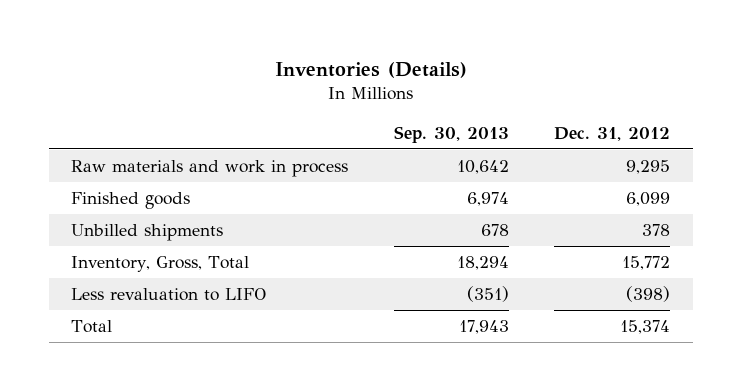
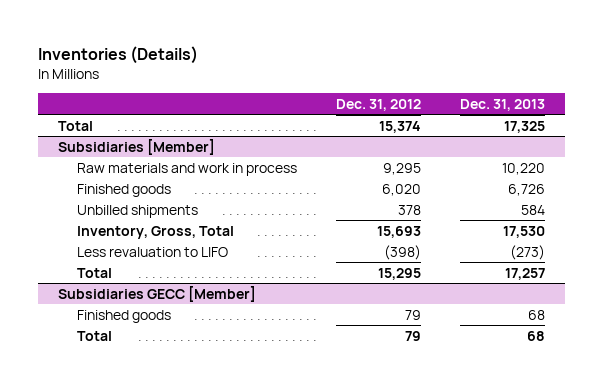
[393,125,509,143] Sep. 30, 2013 -> none
none -> [460,98,546,111] Dec. 31, 2013
[71,320,113,334] Total -> [57,120,93,131] Total
none -> [57,138,215,155] Subsidiaries [Member]
[626,192,671,207] 6,099 -> [382,183,422,196] 6,020
[622,256,671,271] 15,772 -> [377,225,422,238] 15,693
none -> [77,267,113,278] Total
none -> [57,285,256,302] Subsidiaries GECC [Member]
none -> [77,309,172,323] Finished goods
none -> [77,330,113,341] Total

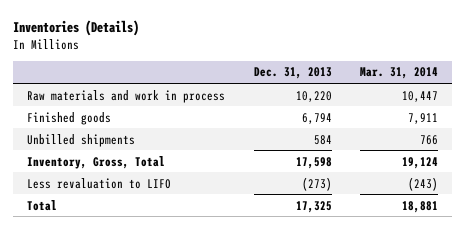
[336,98,422,111] Dec. 31, 2012 -> none
none -> [360,67,439,80] Mar. 31, 2014
[57,138,215,155] Subsidiaries [Member] -> none
[508,183,546,196] 6,726 -> [301,112,332,124] 6,794
[503,225,546,238] 17,530 -> [295,156,332,169] 17,598
[77,267,113,278] Total -> none
[57,285,256,302] Subsidiaries GECC [Member] -> none
[77,309,172,323] Finished goods -> none
[77,330,113,341] Total -> none
[57,120,93,131] Total -> [27,199,58,211] Total

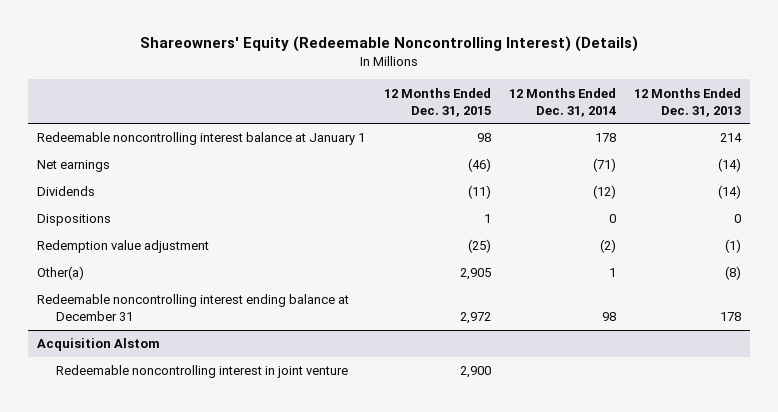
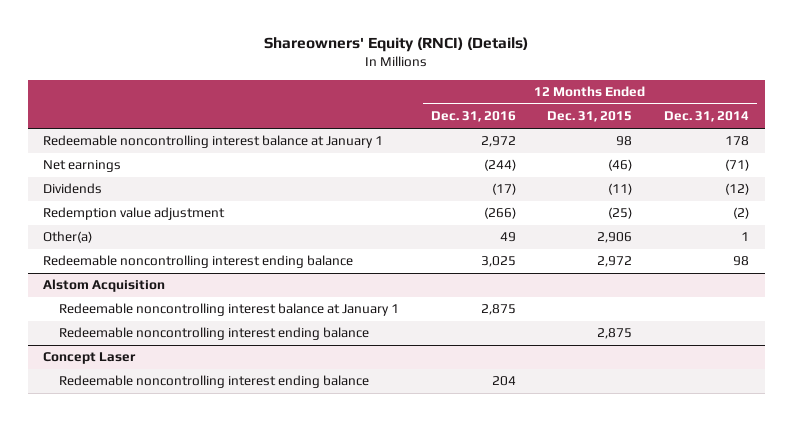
[140,36,639,53] Shareowners' Equity (Redeemable Noncontrolling Interest) (Details) -> [264,37,529,53] Shareowners' Equity (RNCI) (Details)
[634,87,742,117] 12 Months Ended Dec. 31, 2013 -> none
none -> [430,111,516,123] Dec. 31, 2016
[37,214,112,227] Dispositions -> none
[56,365,349,379] Redeemable noncontrolling interest in joint venture -> none
[459,268,491,281] 2,905 -> [597,232,633,244] 2,906
[37,294,350,322] Redeemable noncontrolling interest ending balance at December 31 -> [43,255,354,269] Redeemable noncontrolling interest ending balance
[37,338,161,352] Acquisition Alstom -> [43,279,166,293] Alstom Acquisition
none -> [59,303,400,317] Redeemable noncontrolling interest balance at January 1
none -> [59,327,370,341] Redeemable noncontrolling interest ending balance
none -> [43,352,137,365] Concept Laser
none -> [59,375,370,389] Redeemable noncontrolling interest ending balance

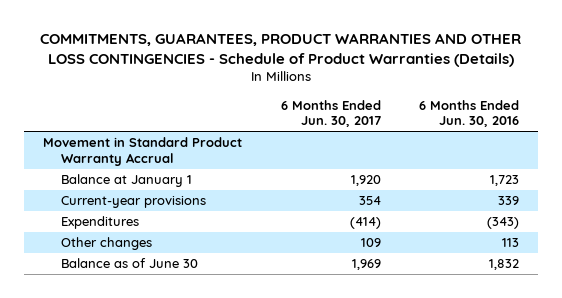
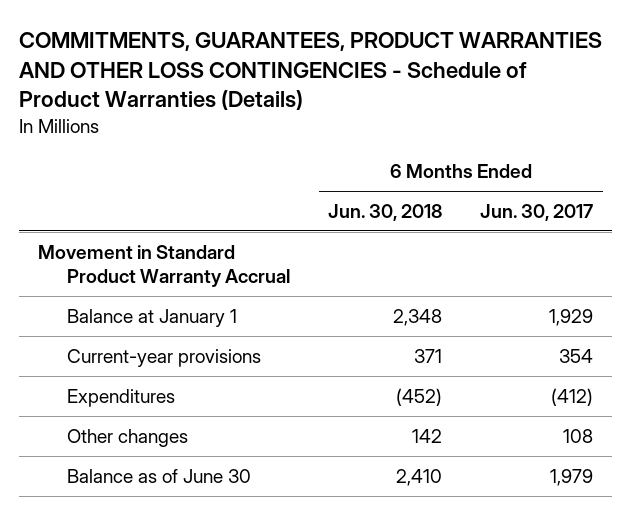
[418,99,519,128] 6 Months Ended Jun. 30, 2016 -> none
none -> [328,204,443,222] Jun. 30, 2018
[350,175,381,187] 1,920 -> [549,308,594,326] 1,929
[349,217,381,230] (414) -> [551,387,594,406] (412)
[360,238,381,248] 109 -> [563,428,594,443] 108
[351,259,381,271] 1,969 -> [550,468,594,486] 1,979

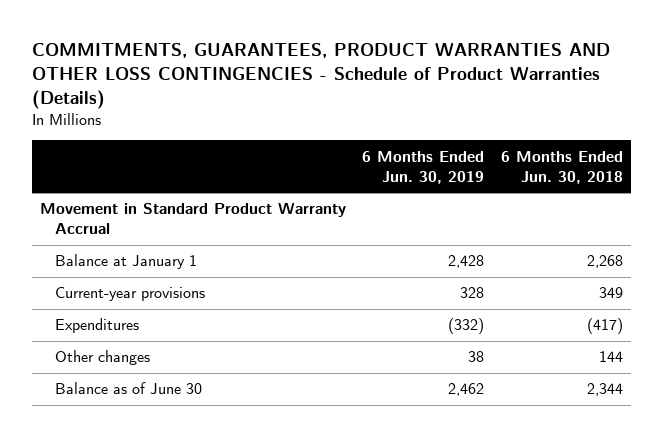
[480,204,594,222] Jun. 30, 2017 -> none
none -> [362,150,485,184] 6 Months Ended Jun. 30, 2019
[393,308,443,326] 2,348 -> [586,255,623,269] 2,268
[414,348,443,363] 371 -> [598,287,623,299] 349
[396,387,443,406] (452) -> [586,318,623,335] (417)
[412,428,443,443] 142 -> [598,351,623,363] 144
[396,468,443,486] 2,410 -> [586,383,623,397] 2,344

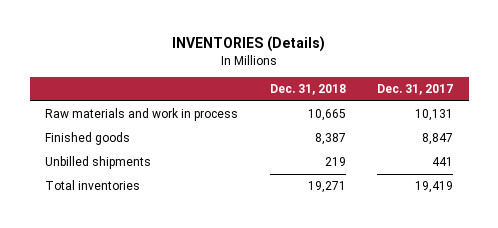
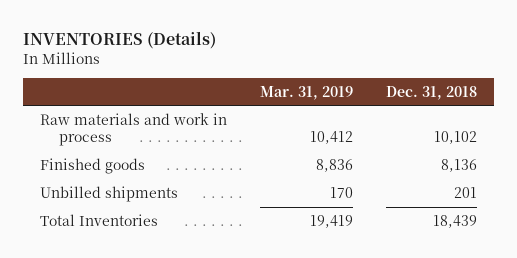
[377,84,454,96] Dec. 31, 2017 -> none
none -> [260,85,354,100] Mar. 31, 2019
[307,109,346,122] 10,665 -> [434,131,478,145] 10,102
[314,133,346,146] 8,387 -> [441,158,478,172] 8,136
[324,157,346,167] 219 -> [454,186,478,198] 201
[45,180,141,191] Total inventories -> [39,213,158,226] Total Inventories
[307,181,346,194] 19,271 -> [433,214,478,228] 18,439

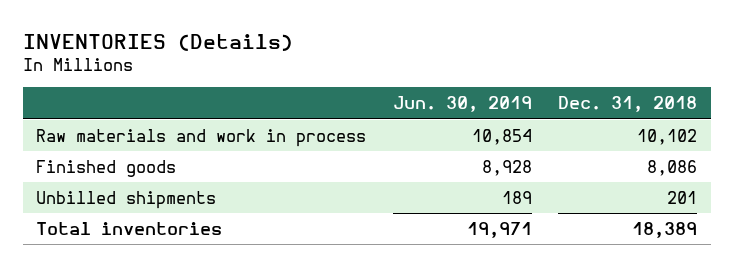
[260,85,354,100] Mar. 31, 2019 -> none
none -> [392,96,532,113] Jun. 30, 2019
[441,158,478,172] 8,136 -> [647,159,698,176] 8,086
[39,213,158,226] Total Inventories -> [36,221,223,235] Total inventories
[433,214,478,228] 18,439 -> [632,221,698,238] 18,389

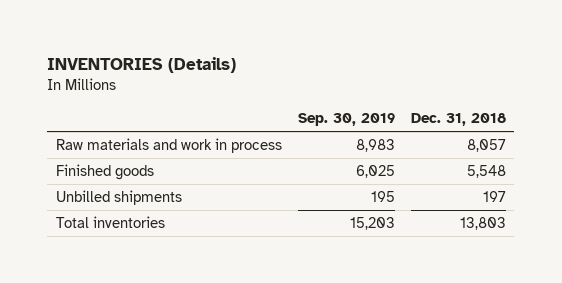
[392,96,532,113] Jun. 30, 2019 -> none
none -> [297,113,395,127] Sep. 30, 2019
[637,128,698,145] 10,102 -> [466,139,506,153] 8,057
[647,159,698,176] 8,086 -> [466,165,506,179] 5,548
[667,190,698,204] 201 -> [482,191,506,203] 197
[632,221,698,238] 18,389 -> [459,217,506,231] 13,803

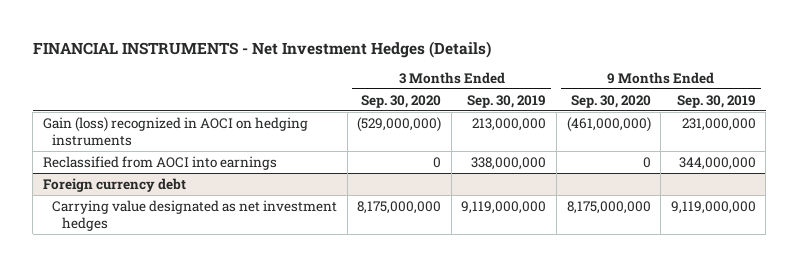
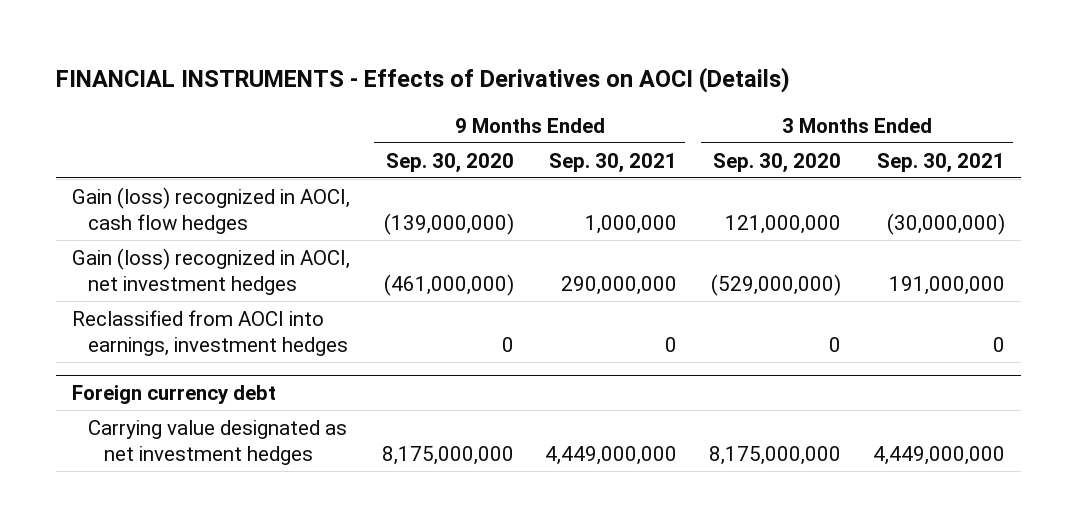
[32,40,491,58] FINANCIAL INSTRUMENTS - Net Investment Hedges (Details) -> [55,67,790,94] FINANCIAL INSTRUMENTS - Effects of Derivatives on AOCI (Details)
[467,94,547,108] Sep. 30, 2019 -> none
[676,94,756,108] Sep. 30, 2019 -> none
none -> [549,152,678,173] Sep. 30, 2021
none -> [877,152,1006,173] Sep. 30, 2021
none -> [71,186,350,234] Gain (loss) recognized in AOCI, cash flow hedges
[42,116,308,147] Gain (loss) recognized in AOCI on hedging instruments -> [71,247,350,295] Gain (loss) recognized in AOCI, net investment hedges
[42,155,277,170] Reclassified from AOCI into earnings -> [71,309,348,356] Reclassified from AOCI into earnings, investment hedges

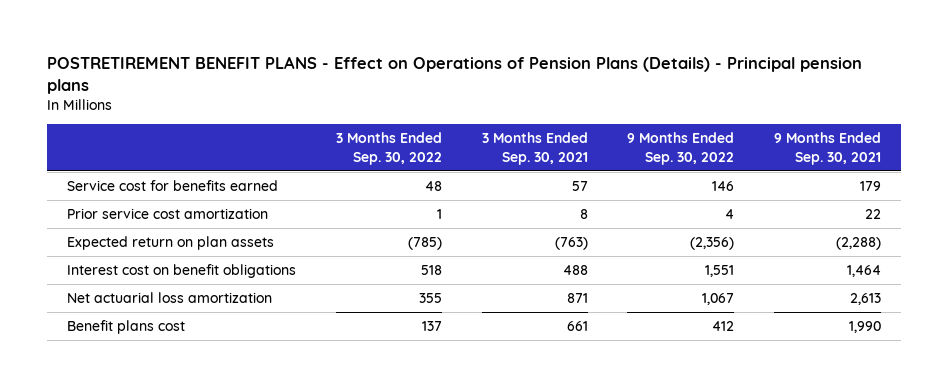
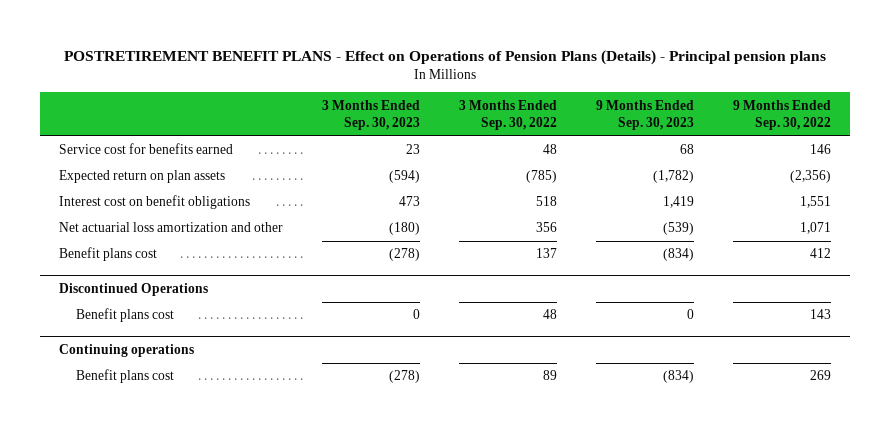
[481,132,588,165] 3 Months Ended Sep. 30, 2021 -> none
[774,132,882,165] 9 Months Ended Sep. 30, 2021 -> none
none -> [322,99,421,131] 3 Months Ended Sep. 30, 2023
none -> [596,99,695,131] 9 Months Ended Sep. 30, 2023
[66,208,268,220] Prior service cost amortization -> none
[66,292,272,304] Net actuarial loss amortization -> [59,222,284,233] Net actuarial loss amortization and other
[418,293,442,304] 355 -> [536,222,558,233] 356
[702,293,735,306] 1,067 -> [799,222,831,235] 1,071
none -> [59,283,209,297] Discontinued Operations
none -> [75,308,174,323] Benefit plans cost
none -> [59,344,195,358] Continuing operations
none -> [75,369,174,384] Benefit plans cost

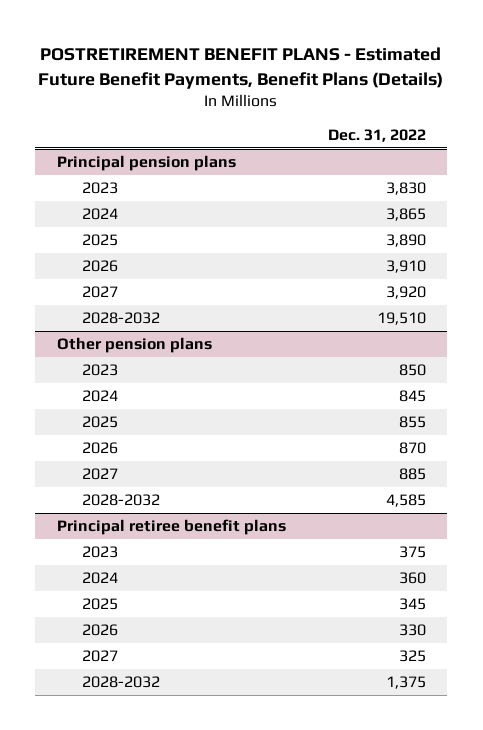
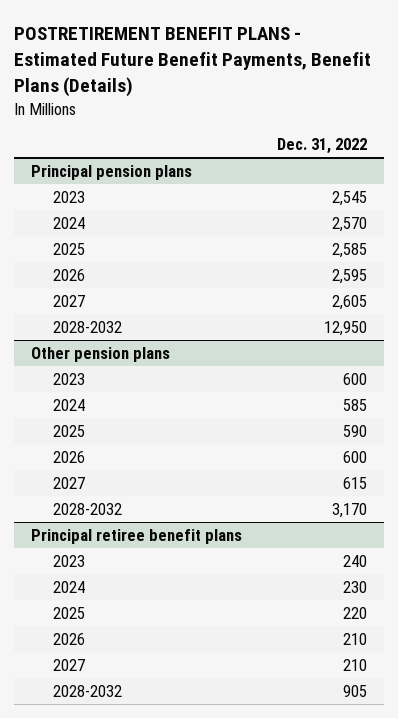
[386,182,427,196] 3,830 -> [331,190,367,206] 2,545
[386,208,427,222] 3,865 -> [331,216,367,232] 2,570
[386,234,427,248] 3,890 -> [331,242,367,258] 2,585
[386,260,427,274] 3,910 -> [331,268,367,284] 2,595
[386,286,427,300] 3,920 -> [331,294,367,310] 2,605
[377,312,427,326] 19,510 -> [323,320,367,336] 12,950
[399,364,427,377] 850 -> [342,372,367,385] 600
[399,390,427,403] 845 -> [342,398,367,411] 585
[399,416,427,429] 855 -> [342,424,367,437] 590
[399,442,427,455] 870 -> [342,450,367,463] 600
[399,468,427,481] 885 -> [342,476,367,489] 615
[386,494,427,508] 4,585 -> [331,502,367,518] 3,170
[399,546,427,559] 375 -> [342,554,367,567] 240
[399,572,427,585] 360 -> [342,580,367,593] 230
[399,598,427,611] 345 -> [342,606,367,619] 220
[399,624,427,637] 330 -> [342,632,367,645] 210
[399,650,427,663] 325 -> [342,658,367,671] 210
[386,676,427,690] 1,375 -> [342,684,367,697] 905

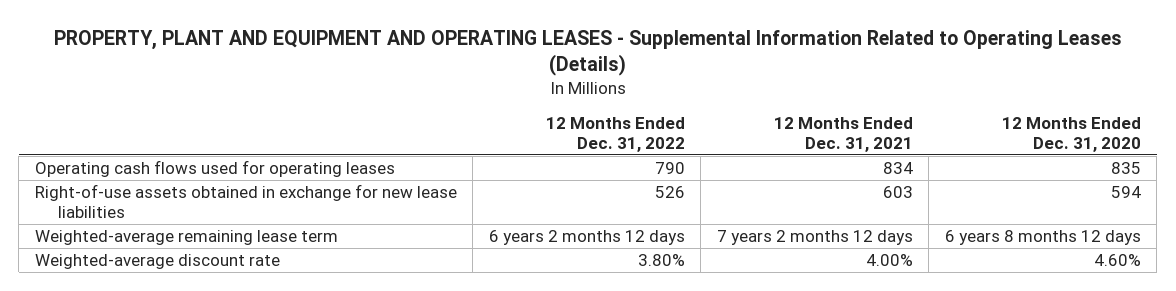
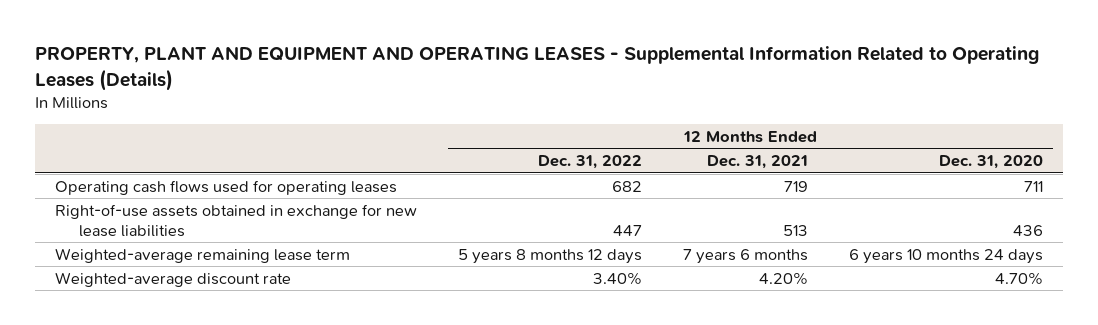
[654,162,685,175] 790 -> [612,180,643,192] 682
[882,162,913,175] 834 -> [784,180,809,192] 719
[1110,162,1141,175] 835 -> [1024,180,1044,192] 711
[654,186,685,199] 526 -> [613,224,643,236] 447
[882,186,913,199] 603 -> [783,224,809,236] 513
[1110,186,1141,199] 594 -> [1013,224,1044,236] 436
[488,230,685,246] 6 years 2 months 12 days -> [458,248,643,264] 5 years 8 months 12 days
[716,230,913,246] 7 years 2 months 12 days -> [683,248,809,264] 7 years 6 months
[944,230,1141,246] 6 years 8 months 12 days -> [849,248,1044,264] 6 years 10 months 24 days
[637,254,685,267] 3.80% -> [593,271,643,285] 3.40%
[865,254,913,267] 4.00% -> [759,271,809,285] 4.20%
[1093,254,1141,267] 4.60% -> [995,271,1044,285] 4.70%

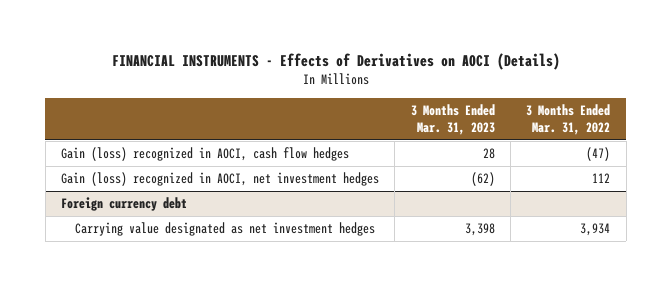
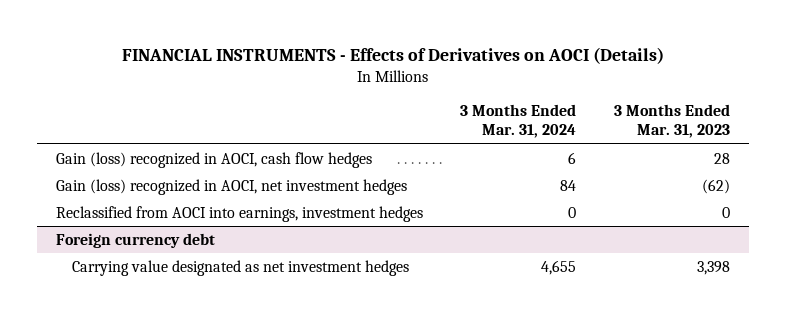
[526,104,611,135] 3 Months Ended Mar. 31, 2022 -> none
none -> [460,104,577,139] 3 Months Ended Mar. 31, 2024
none -> [55,205,423,222] Reclassified from AOCI into earnings, investment hedges

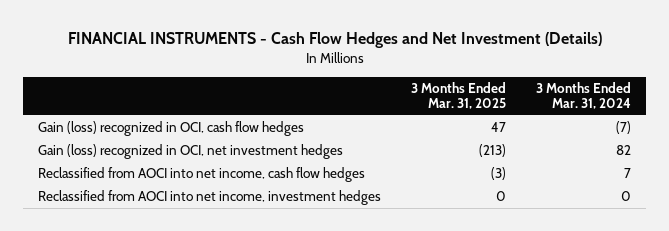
[121,46,664,64] FINANCIAL INSTRUMENTS - Effects of Derivatives on AOCI (Details) -> [67,32,602,49] FINANCIAL INSTRUMENTS - Cash Flow Hedges and Net Investment (Details)
[614,104,731,139] 3 Months Ended Mar. 31, 2023 -> none
none -> [411,81,507,110] 3 Months Ended Mar. 31, 2025
[55,232,215,248] Foreign currency debt -> none
[71,259,409,276] Carrying value designated as net investment hedges -> none
[55,151,372,168] Gain (loss) recognized in AOCI, cash flow hedges -> [38,121,305,137] Gain (loss) recognized in OCI, cash flow hedges
[568,151,577,164] 6 -> [616,121,632,135] (7)
[55,178,407,195] Gain (loss) recognized in AOCI, net investment hedges -> [38,144,344,160] Gain (loss) recognized in OCI, net investment hedges
[560,179,577,191] 84 -> [616,145,632,156] 82
none -> [38,167,366,183] Reclassified from AOCI into net income, cash flow hedges
[55,205,423,222] Reclassified from AOCI into earnings, investment hedges -> [38,190,382,206] Reclassified from AOCI into net income, investment hedges

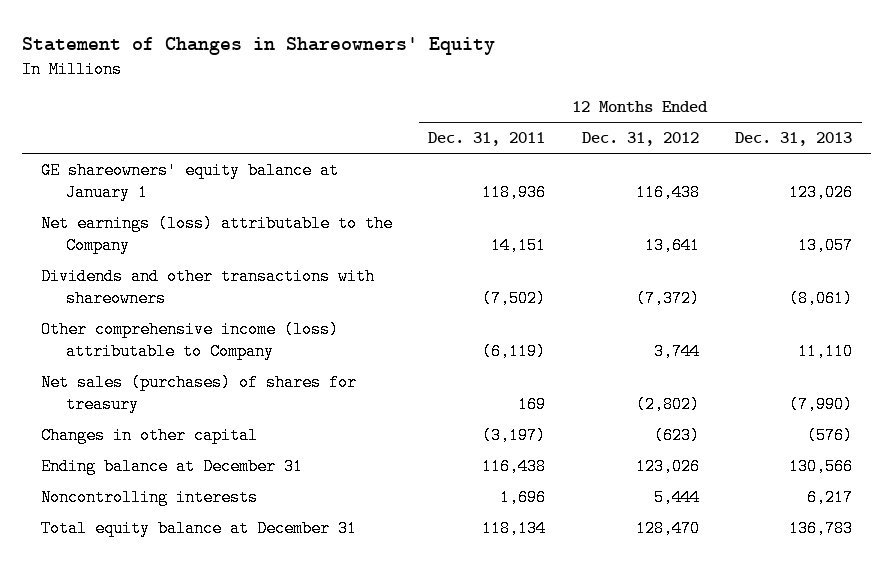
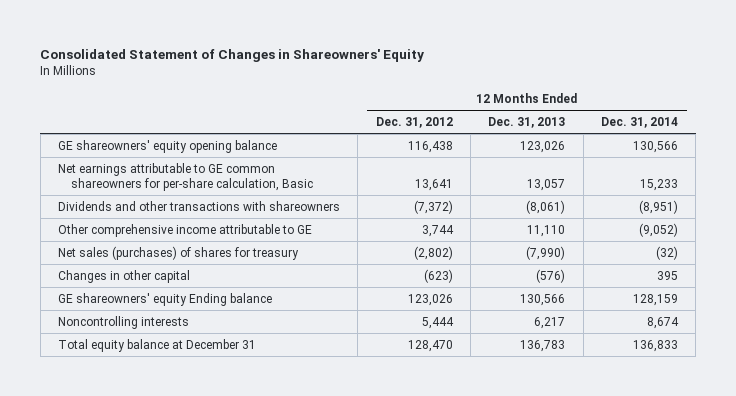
[22,36,496,55] Statement of Changes in Shareowners' Equity -> [40,48,425,62] Consolidated Statement of Changes in Shareowners' Equity
[428,132,546,147] Dec. 31, 2011 -> none
none -> [600,116,678,128] Dec. 31, 2014
[40,161,339,202] GE shareowners' equity balance at January 1 -> [58,139,278,153] GE shareowners' equity opening balance
[40,214,393,255] Net earnings (loss) attributable to the Company -> [58,162,313,191] Net earnings attributable to GE common shareowners for per-share calculation, Basic
[40,320,339,361] Other comprehensive income (loss) attributable to Company -> [58,223,313,237] Other comprehensive income attributable to GE
[40,457,303,475] Ending balance at December 31 -> [58,292,273,306] GE shareowners' equity Ending balance

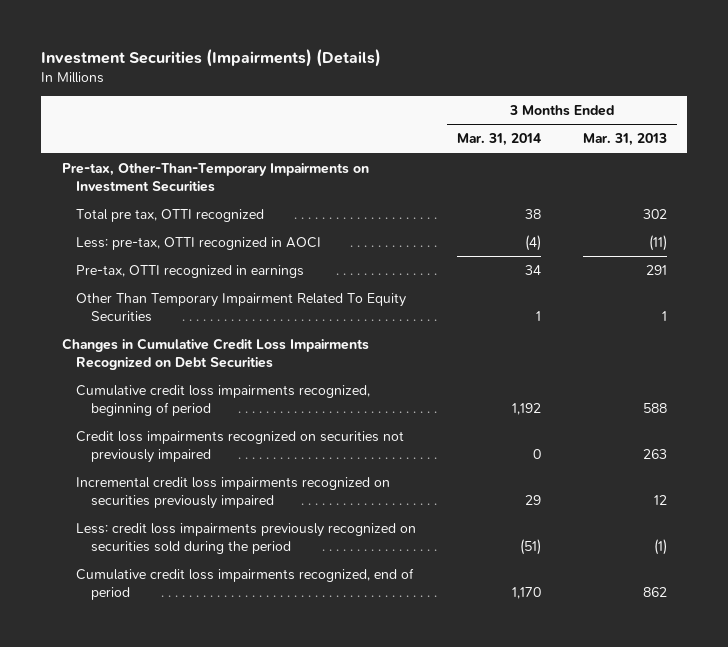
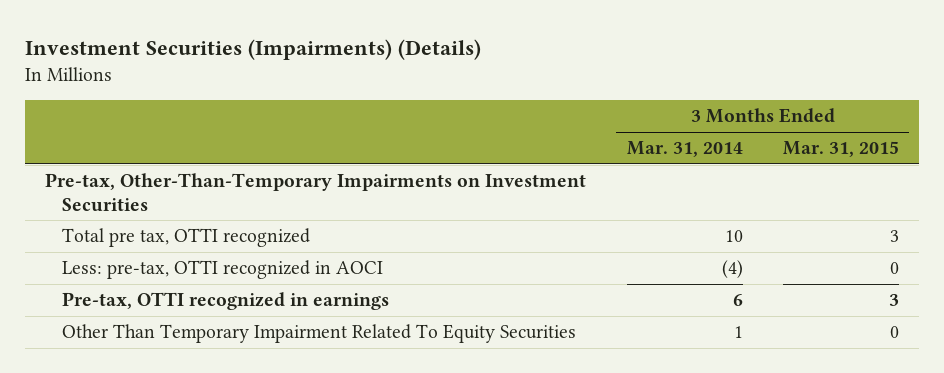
[582,133,667,147] Mar. 31, 2013 -> none
none -> [783,141,900,158] Mar. 31, 2015
[525,209,542,220] 38 -> [724,230,743,243] 10
[525,265,542,276] 34 -> [732,294,743,307] 6
[61,338,369,370] Changes in Cumulative Credit Loss Impairments Recognized on Debt Securities -> none
[76,385,371,416] Cumulative credit loss impairments recognized, beginning of period -> none
[76,431,405,463] Credit loss impairments recognized on securities not previously impaired -> none
[76,477,391,509] Incremental credit loss impairments recognized on securities previously impaired -> none
[76,523,417,554] Less: credit loss impairments previously recognized on securities sold during the period -> none
[76,568,415,600] Cumulative credit loss impairments recognized, end of period -> none

